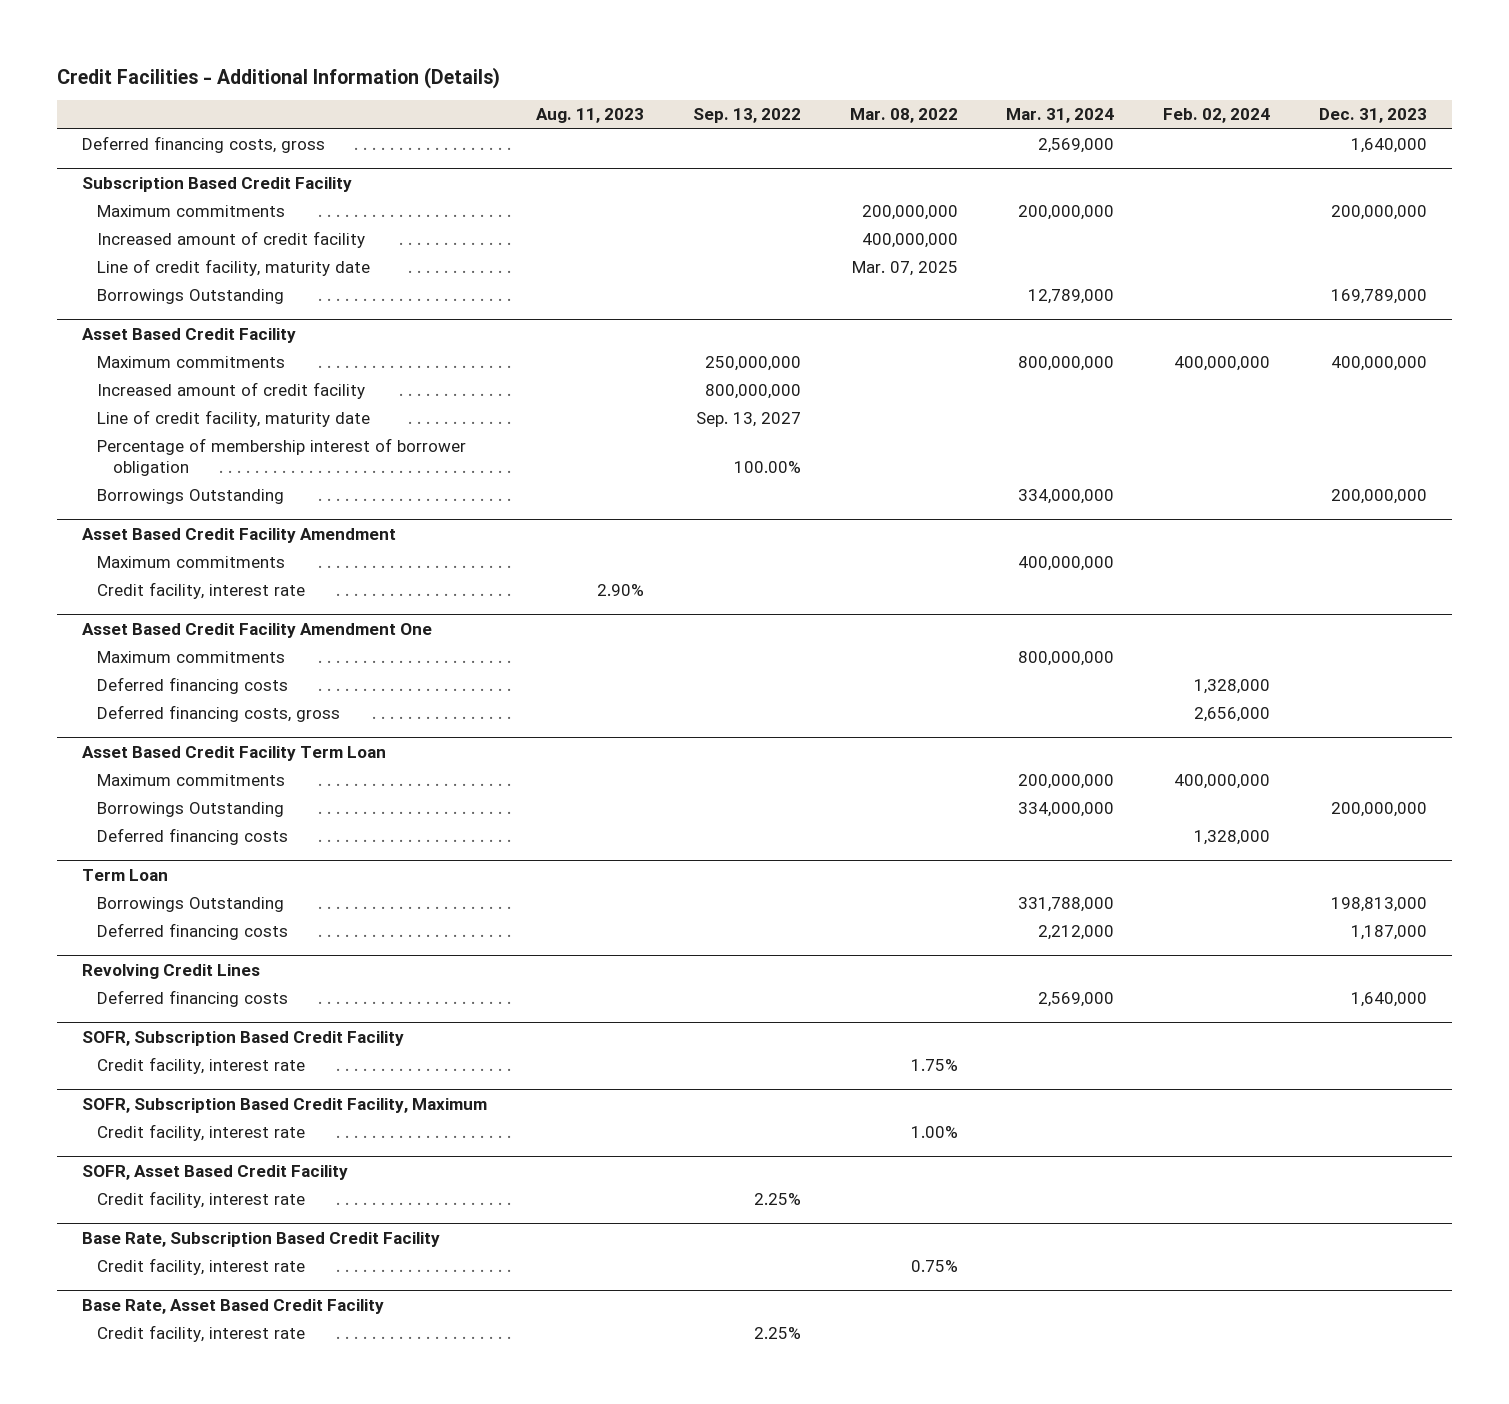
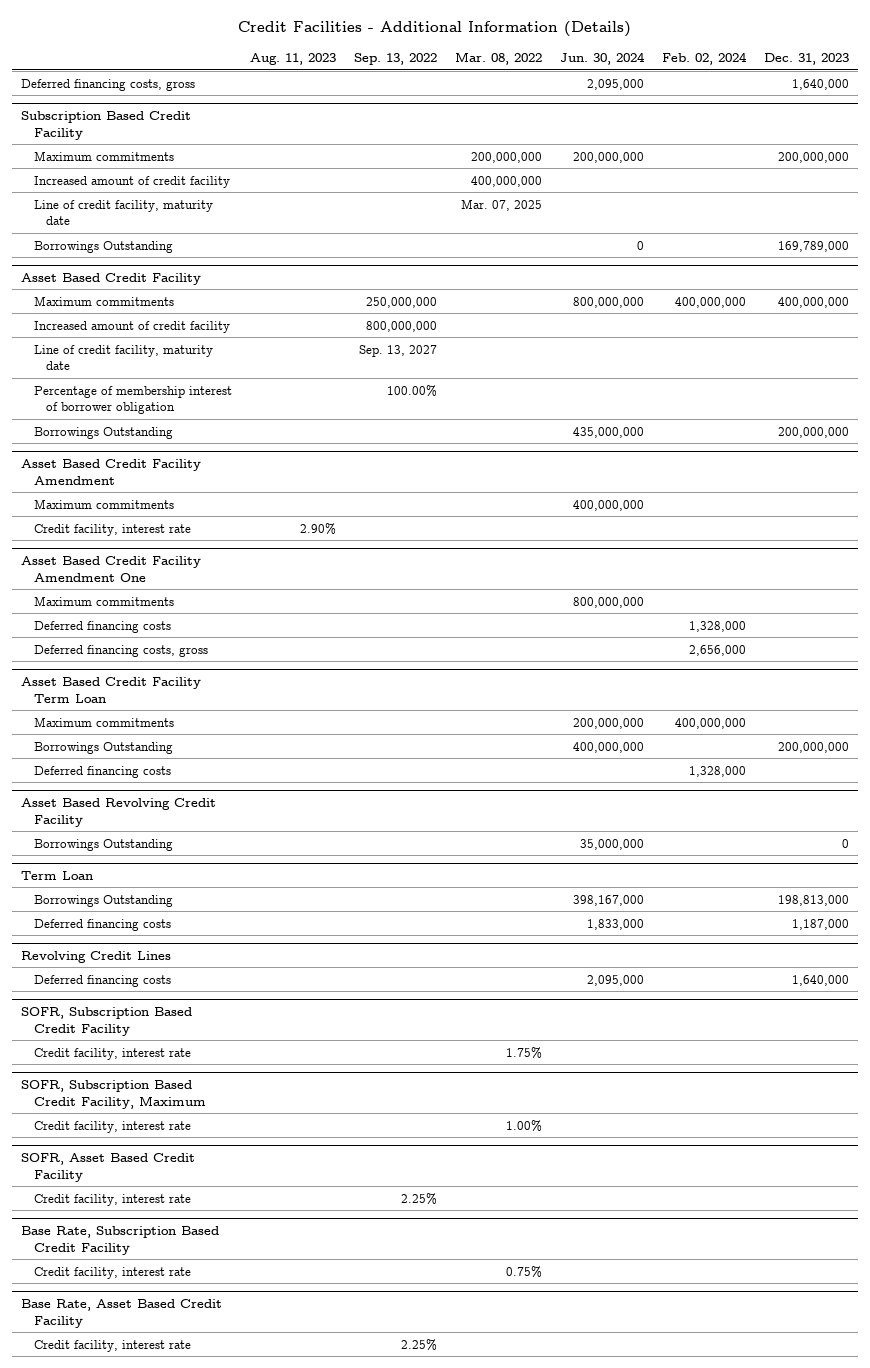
[1006,108,1115,124] Mar. 31, 2024 -> none
none -> [559,51,645,65] Jun. 30, 2024
none -> [21,797,217,827] Asset Based Revolving Credit Facility
none -> [33,838,173,851] Borrowings Outstanding

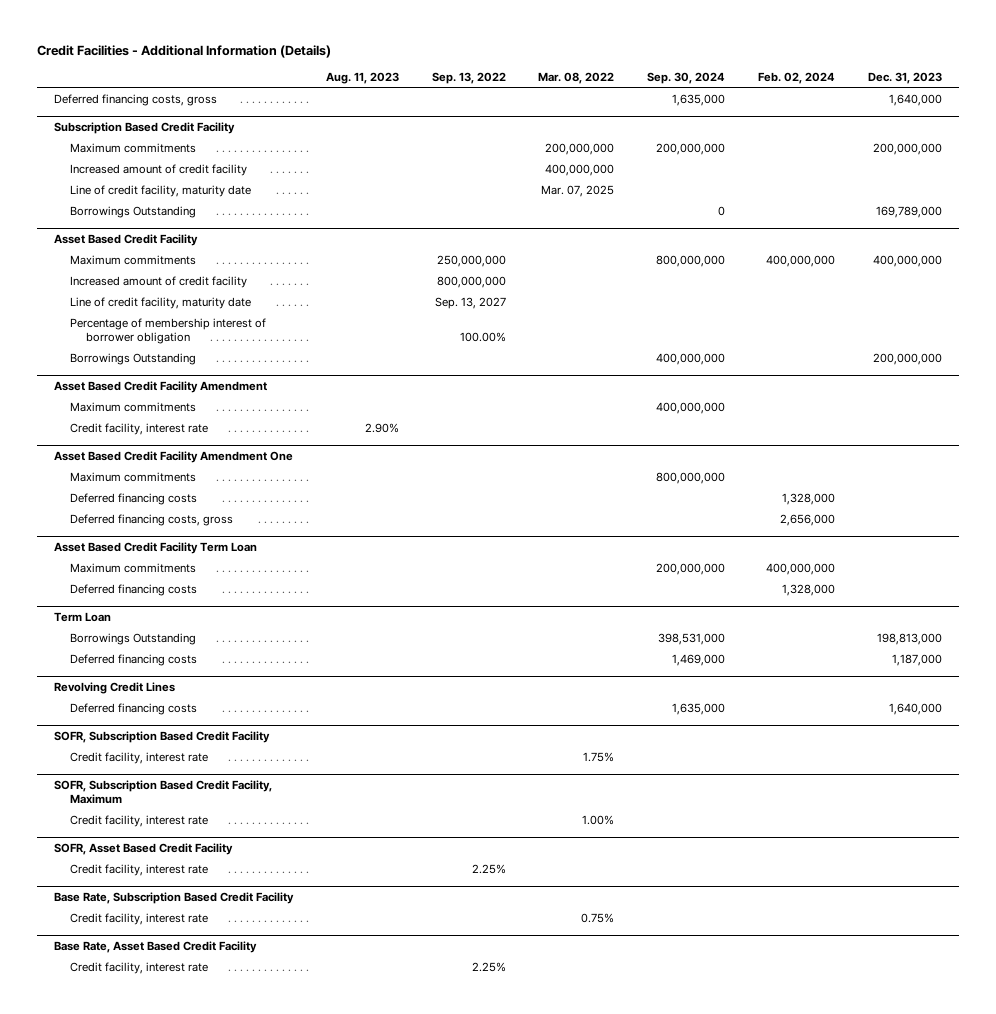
[559,51,645,65] Jun. 30, 2024 -> none
none -> [647,71,726,84] Sep. 30, 2024
[33,741,173,754] Borrowings Outstanding -> none
[21,797,217,827] Asset Based Revolving Credit Facility -> none
[33,838,173,851] Borrowings Outstanding -> none

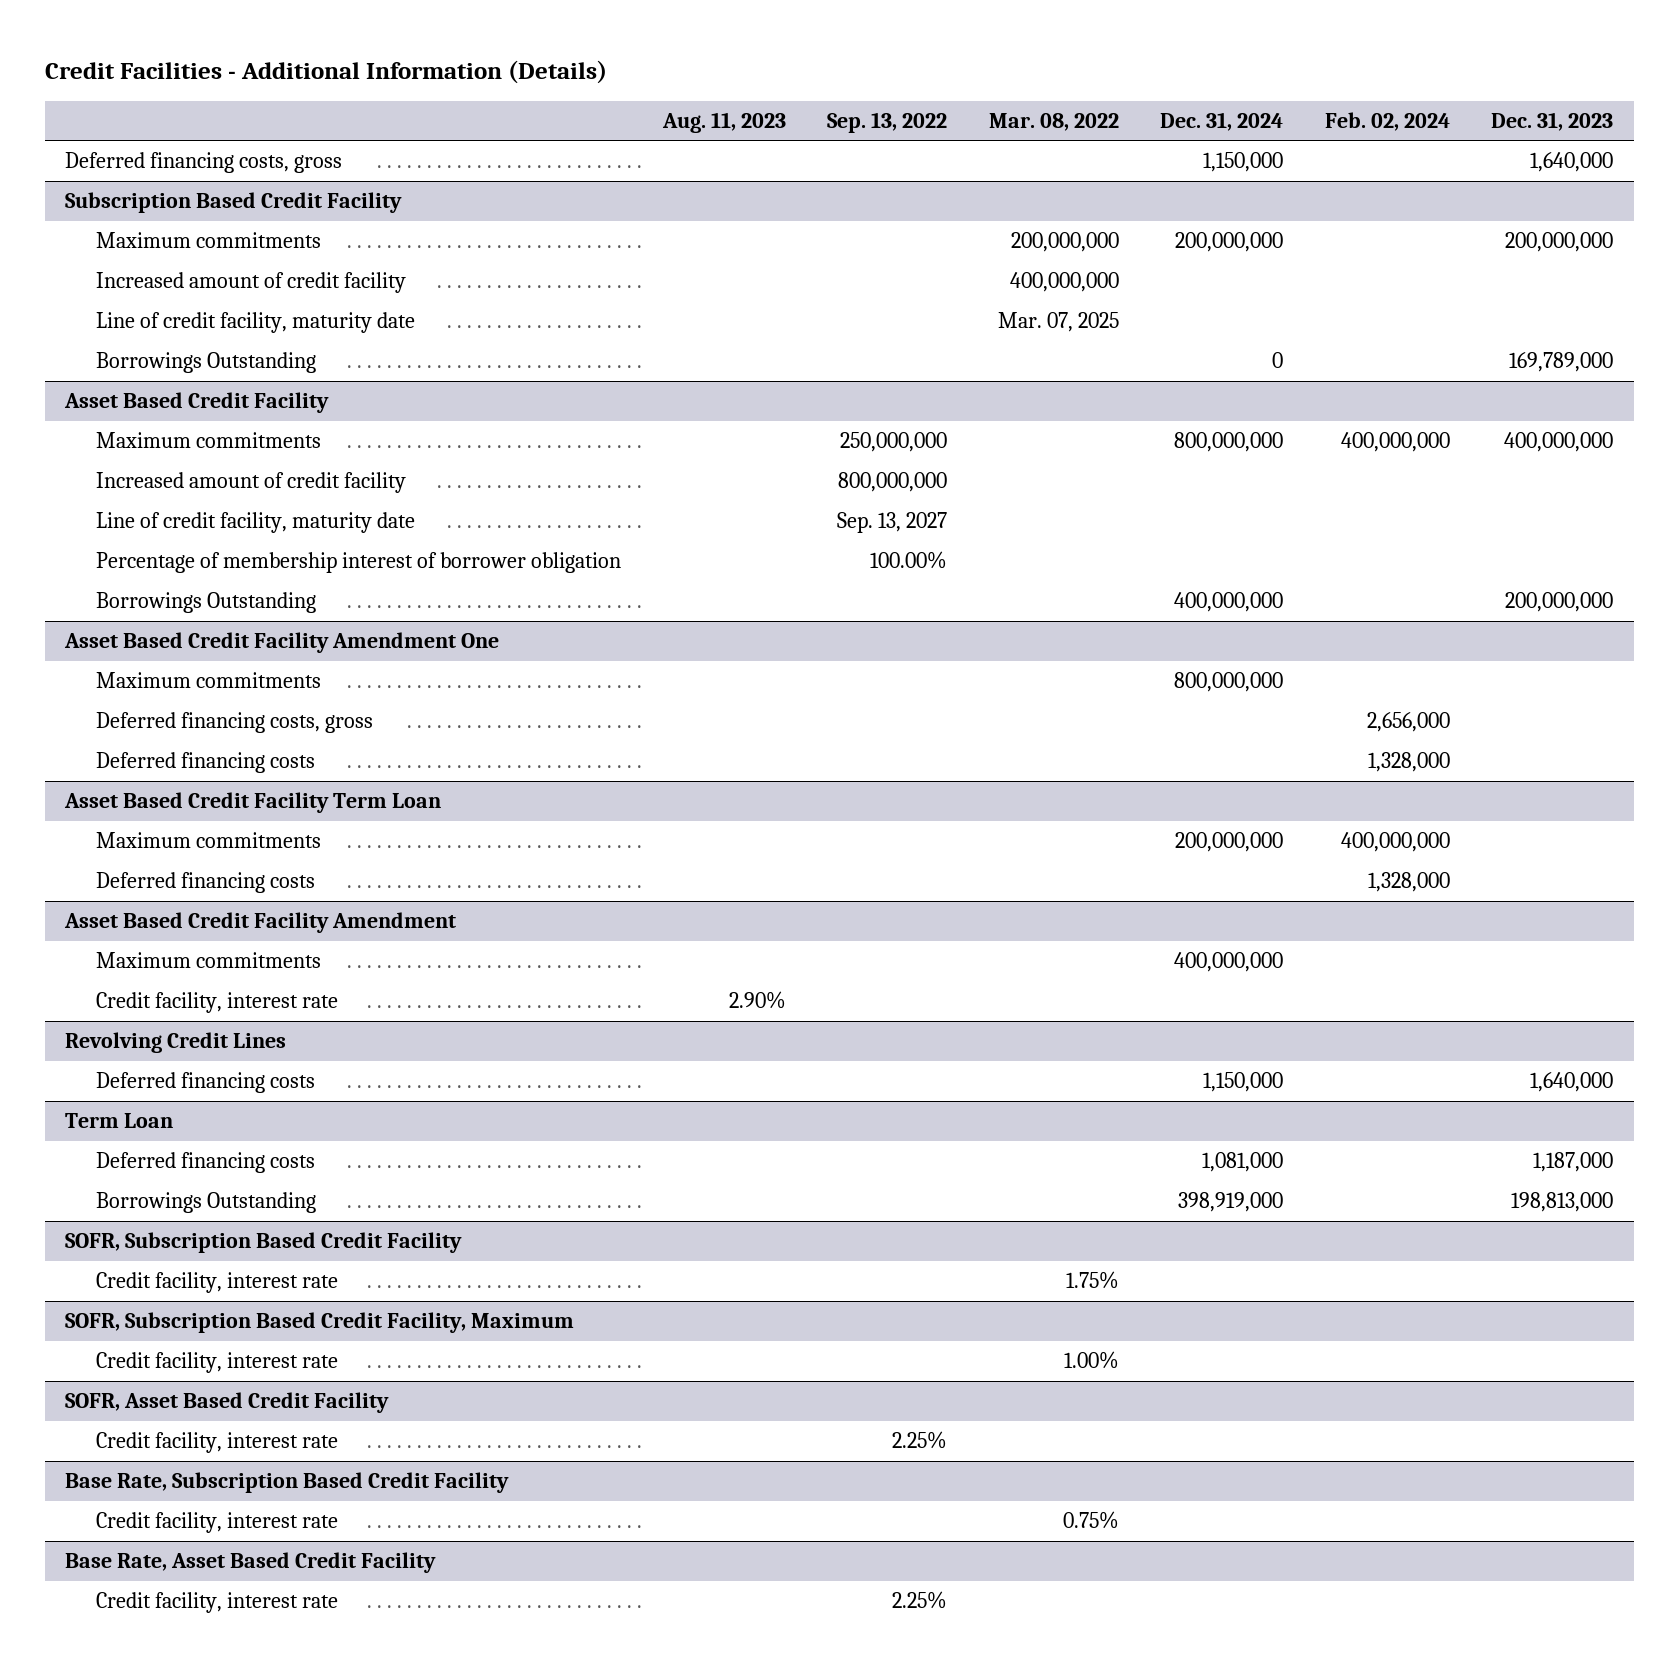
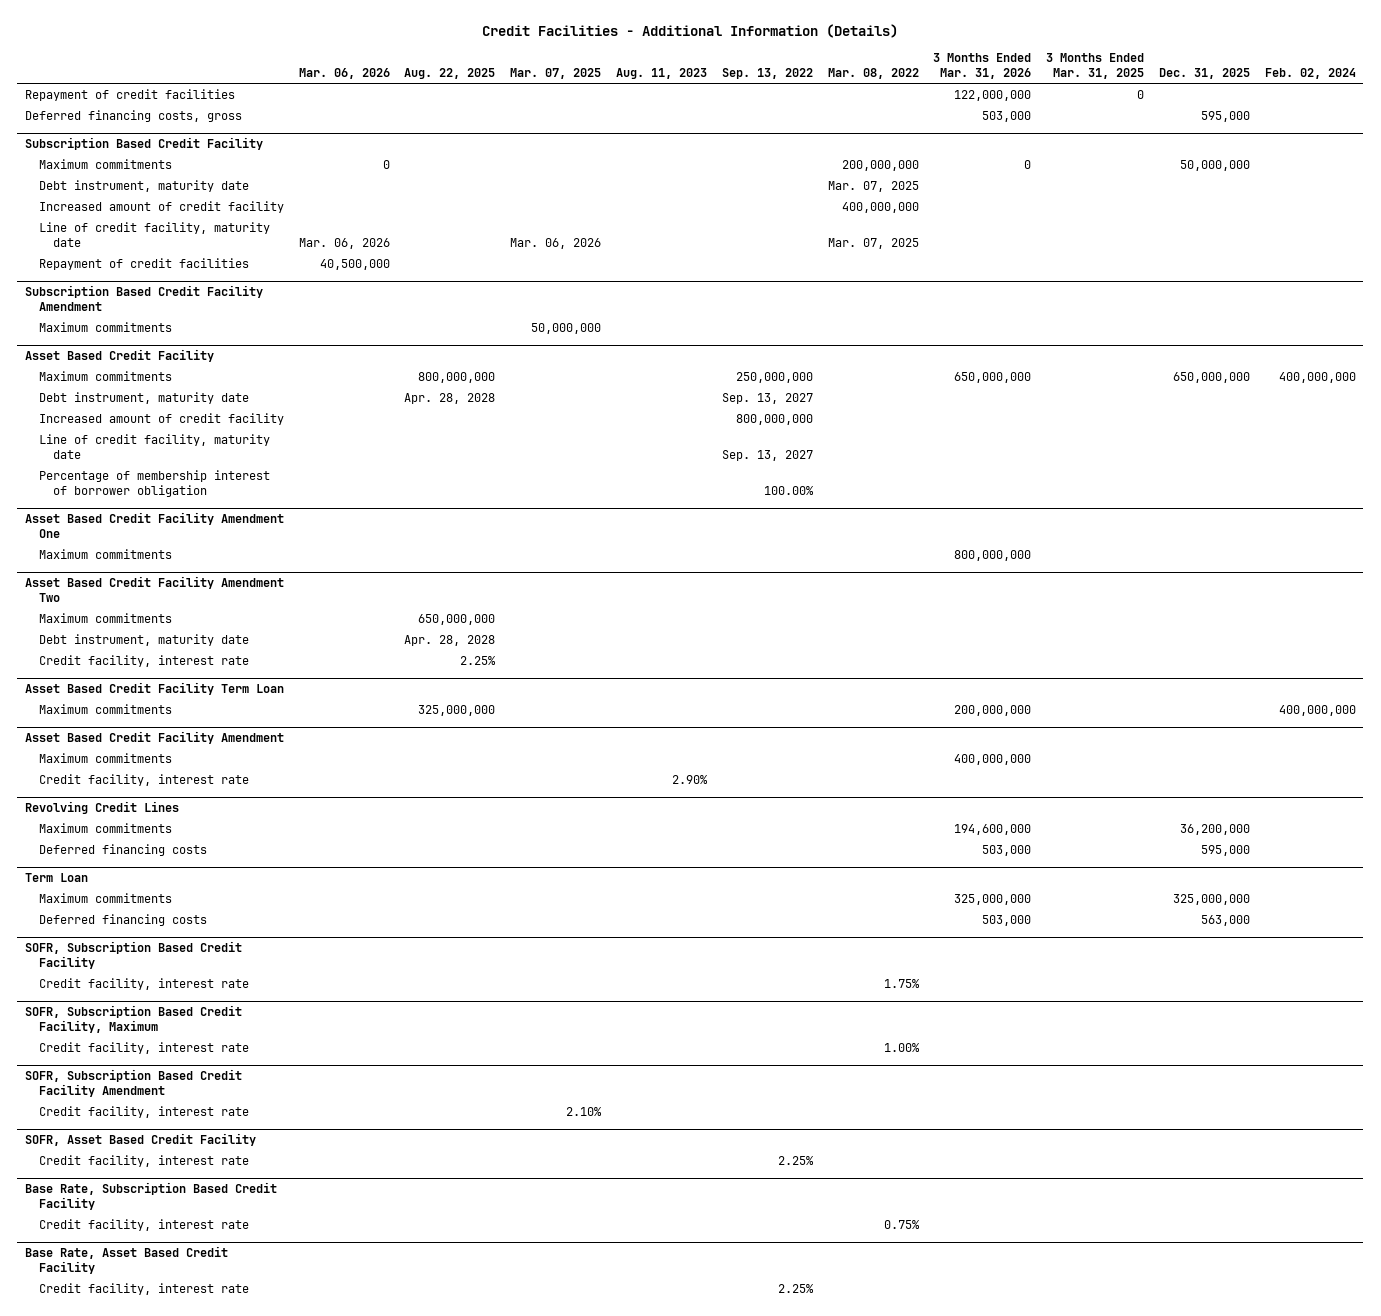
[1160,111,1284,131] Dec. 31, 2024 -> none
[1491,111,1614,131] Dec. 31, 2023 -> none
none -> [298,68,390,80] Mar. 06, 2026
none -> [404,68,496,80] Aug. 22, 2025
none -> [510,68,602,80] Mar. 07, 2025
none -> [933,53,1032,80] 3 Months Ended Mar. 31, 2026
none -> [1046,53,1145,80] 3 Months Ended Mar. 31, 2025
none -> [1159,68,1251,80] Dec. 31, 2025
none -> [24,88,235,101] Repayment of credit facilities
none -> [38,179,249,192] Debt instrument, maturity date
[96,352,317,374] Borrowings Outstanding -> none
none -> [38,257,249,270] Repayment of credit facilities
none -> [24,285,263,312] Subscription Based Credit Facility Amendment
none -> [38,321,172,332] Maximum commitments
none -> [38,391,249,404] Debt instrument, maturity date
[96,592,317,614] Borrowings Outstanding -> none
[96,712,374,734] Deferred financing costs, gross -> none
[96,752,316,774] Deferred financing costs -> none
none -> [24,576,284,603] Asset Based Credit Facility Amendment Two
none -> [38,612,172,623] Maximum commitments
none -> [38,633,249,646] Debt instrument, maturity date
none -> [38,654,249,667] Credit facility, interest rate
[96,872,316,894] Deferred financing costs -> none
none -> [38,822,172,833] Maximum commitments
none -> [38,892,172,903] Maximum commitments
[96,1192,317,1214] Borrowings Outstanding -> none
none -> [24,1069,242,1098] SOFR, Subscription Based Credit Facility Amendment
none -> [38,1105,249,1118] Credit facility, interest rate

